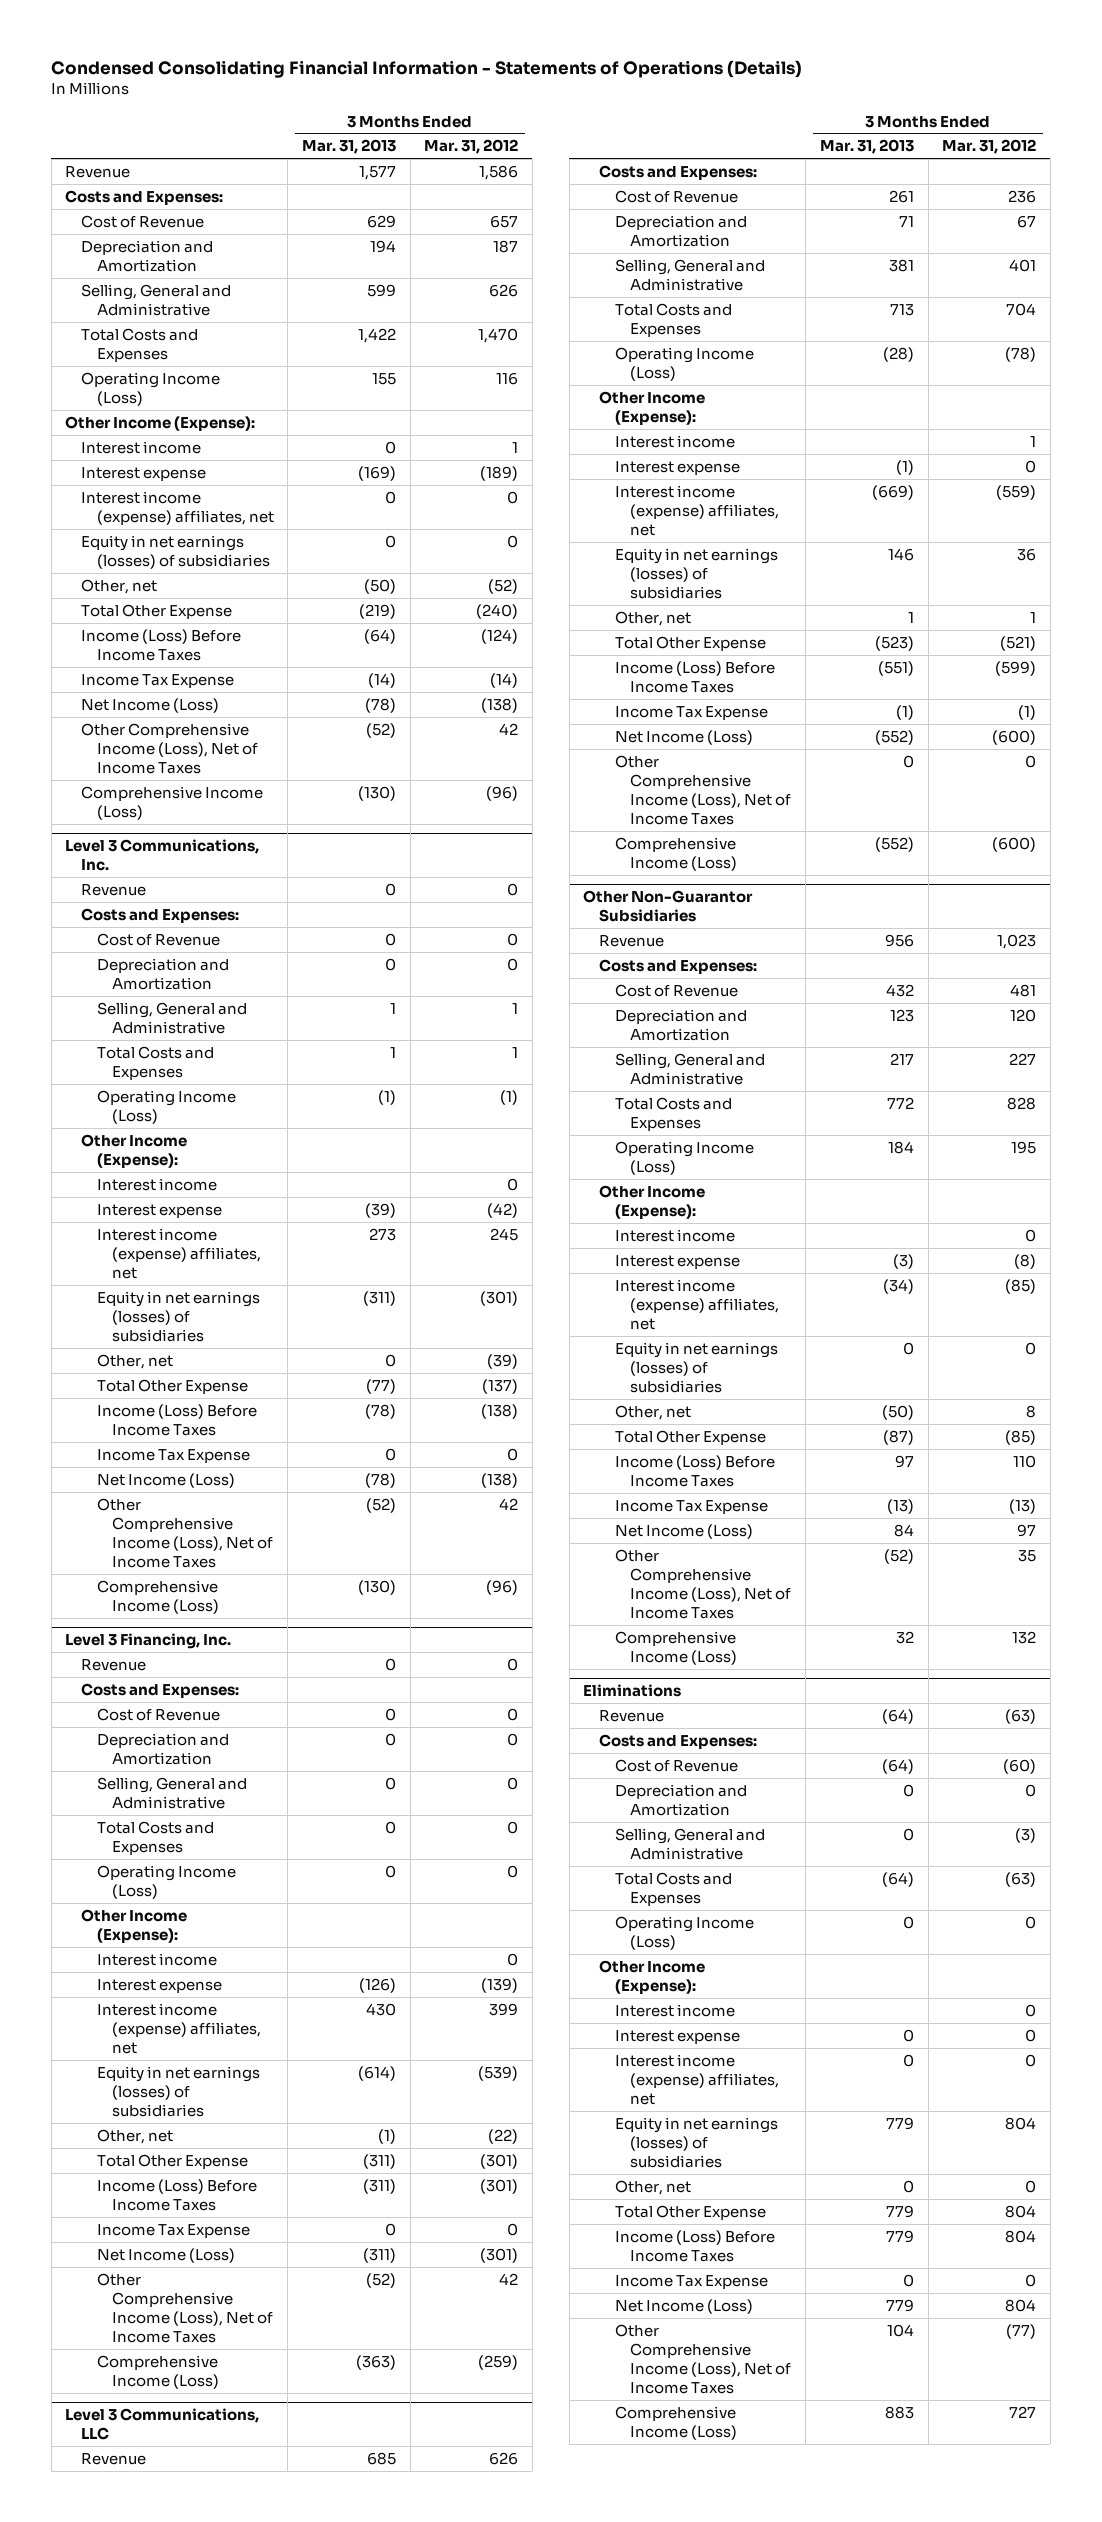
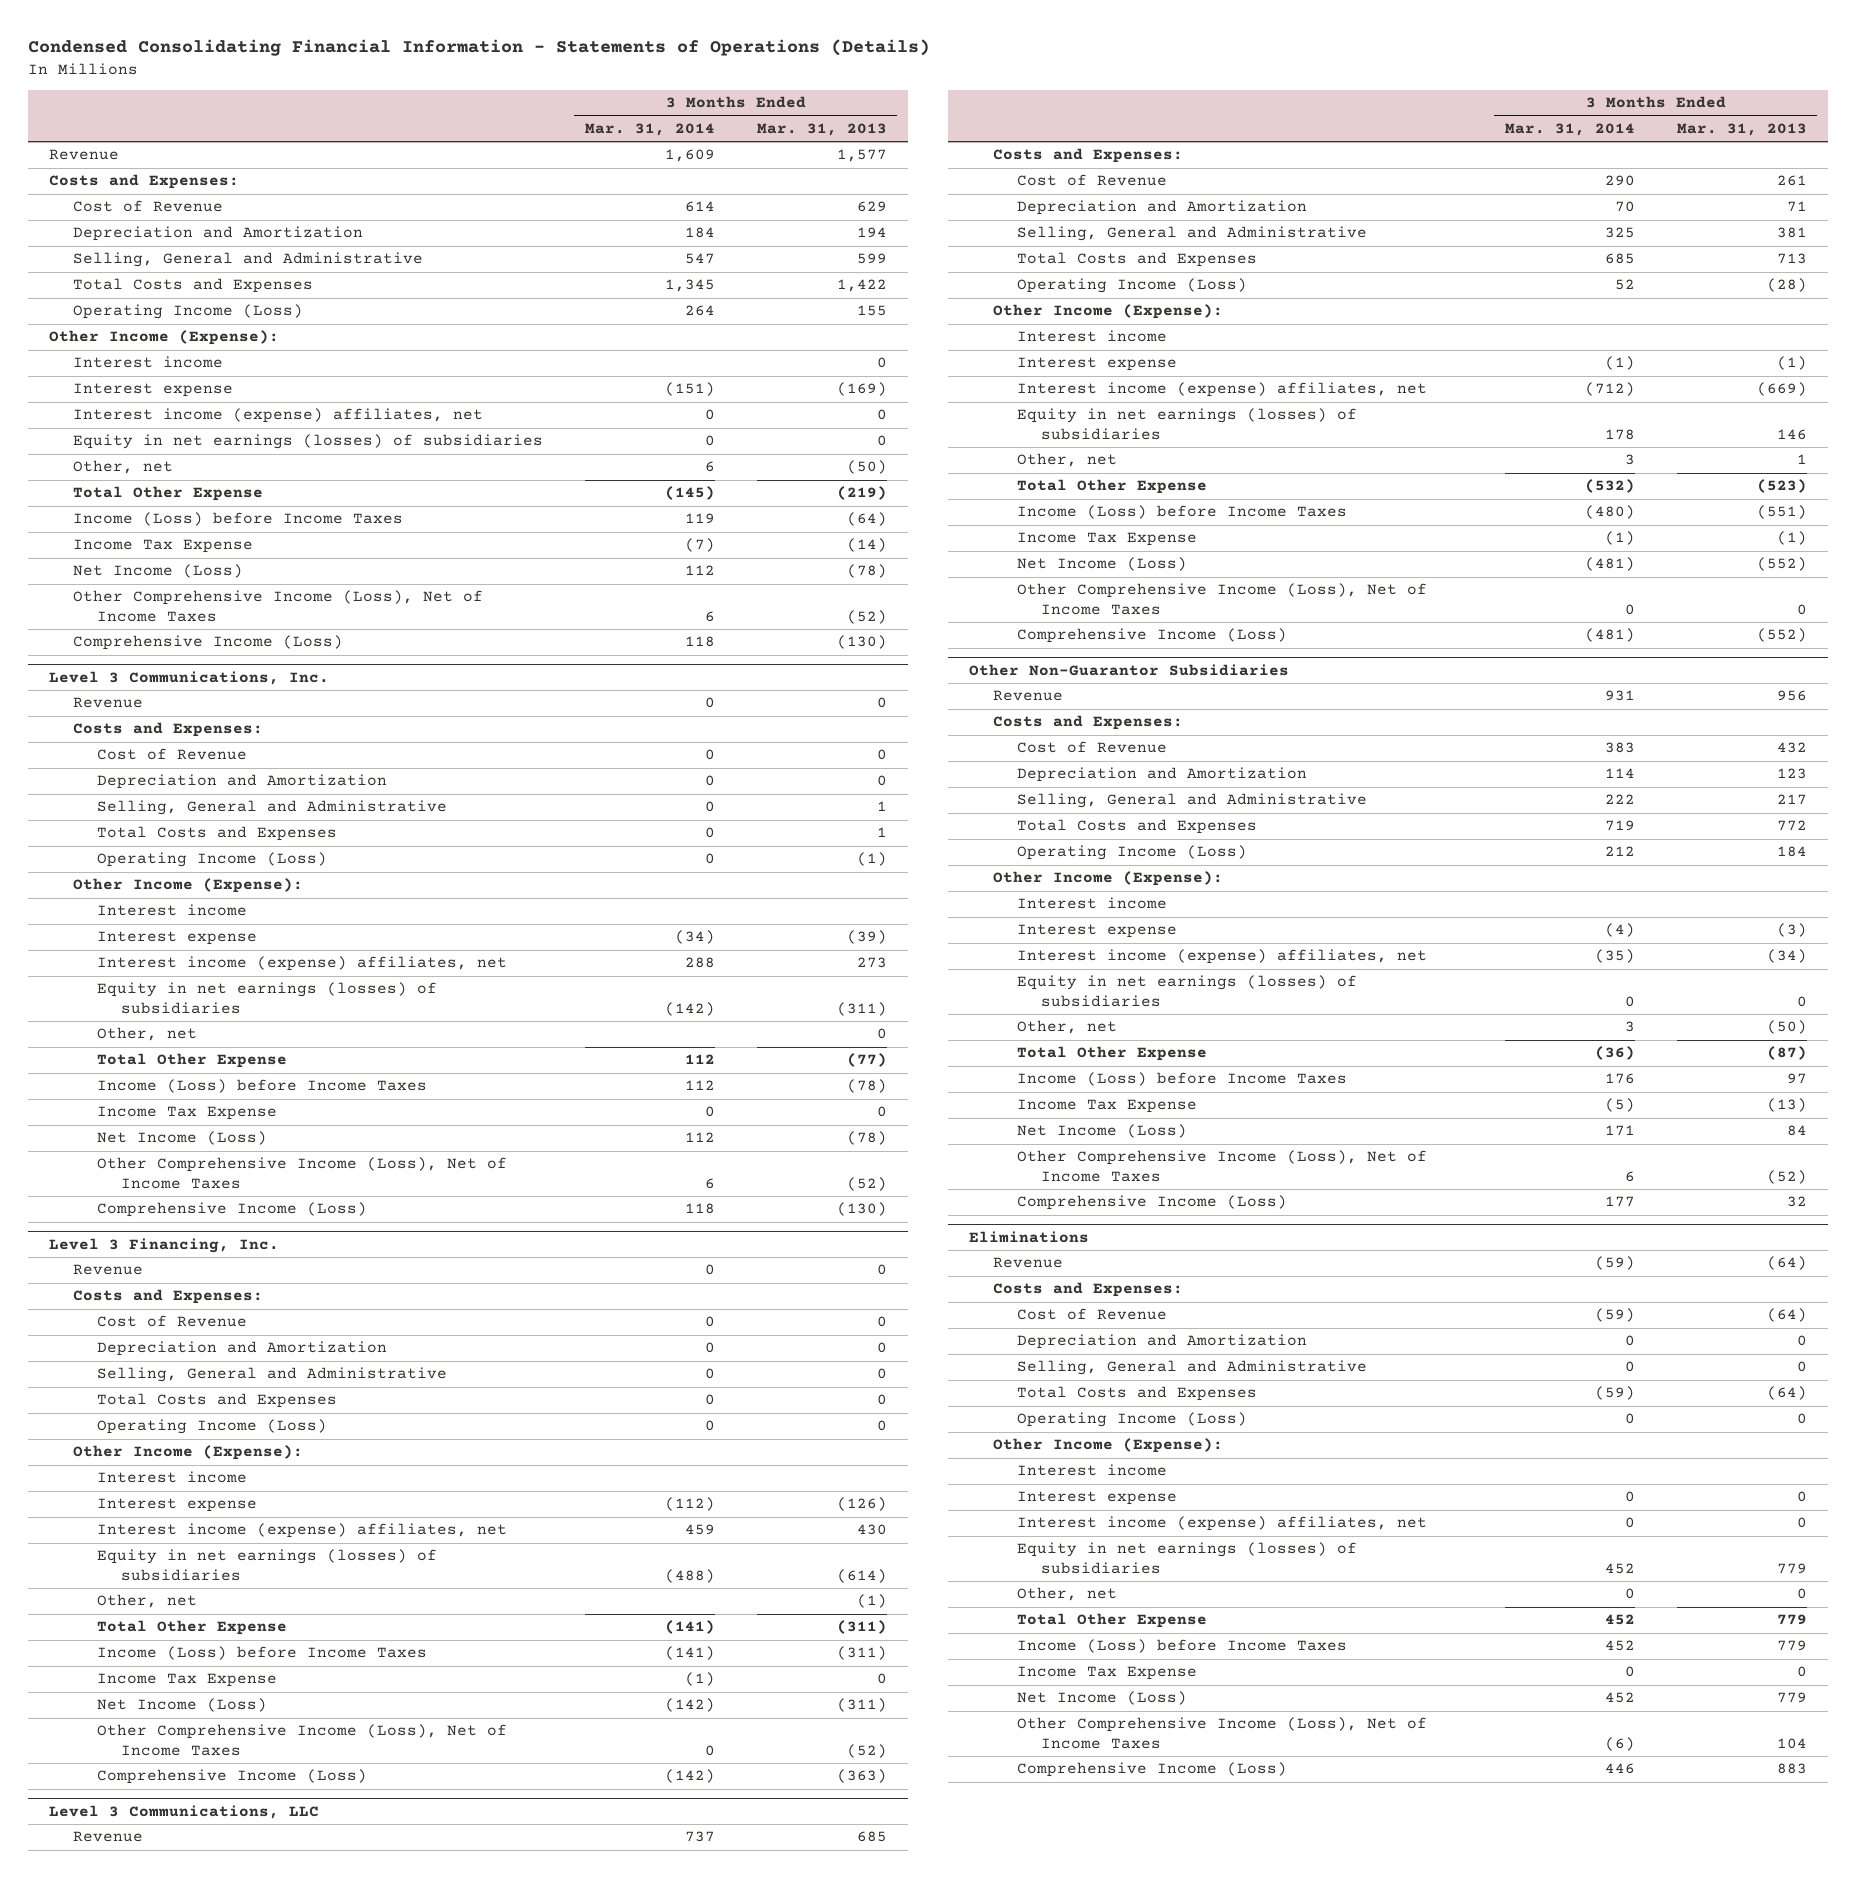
[424,139,519,155] Mar. 31, 2012 -> none
none -> [584,122,715,136] Mar. 31, 2014
[81,628,242,661] Income (Loss) Before Income Taxes -> [72,512,403,527] Income (Loss) before Income Taxes
[96,1403,257,1436] Income (Loss) Before Income Taxes -> [97,1079,428,1094] Income (Loss) before Income Taxes
[96,2178,257,2211] Income (Loss) Before Income Taxes -> [97,1646,428,1661] Income (Loss) before Income Taxes
[614,660,775,693] Income (Loss) Before Income Taxes -> [1017,505,1348,520] Income (Loss) before Income Taxes
[614,1454,775,1487] Income (Loss) Before Income Taxes -> [1017,1072,1348,1087] Income (Loss) before Income Taxes
[614,2229,775,2262] Income (Loss) Before Income Taxes -> [1017,1639,1348,1654] Income (Loss) before Income Taxes

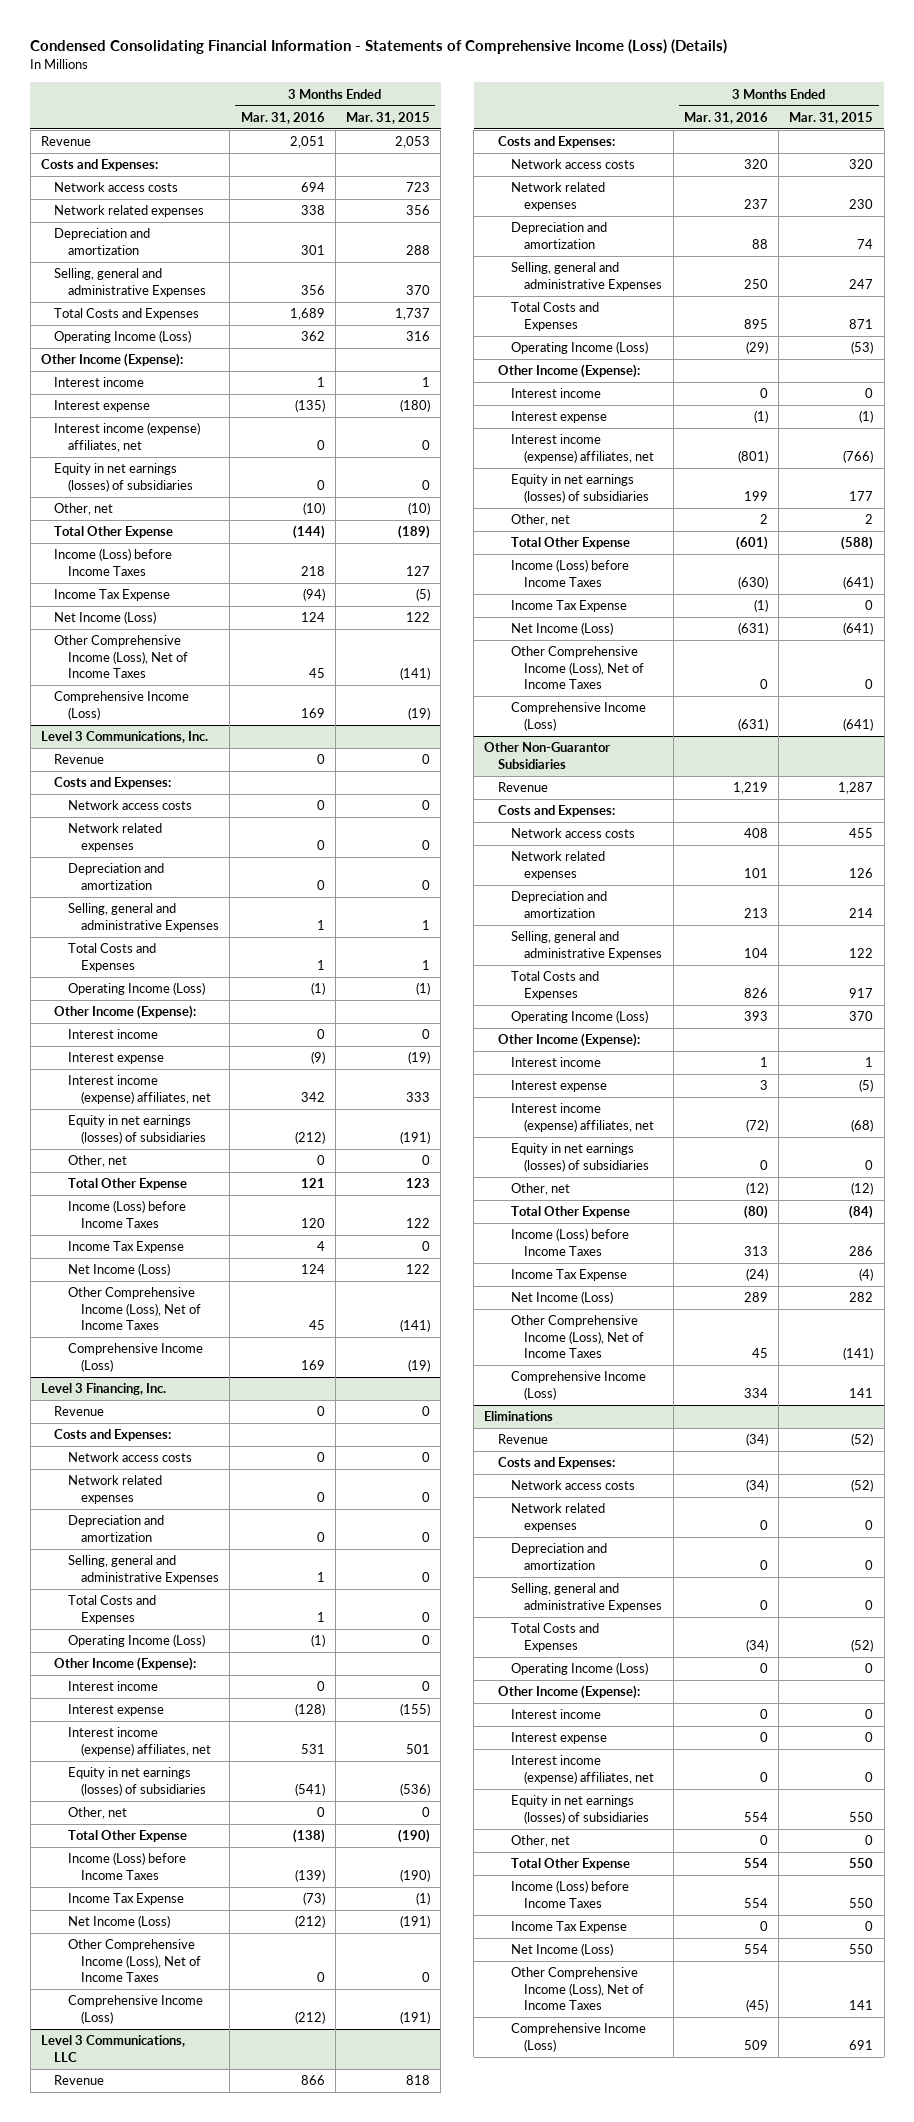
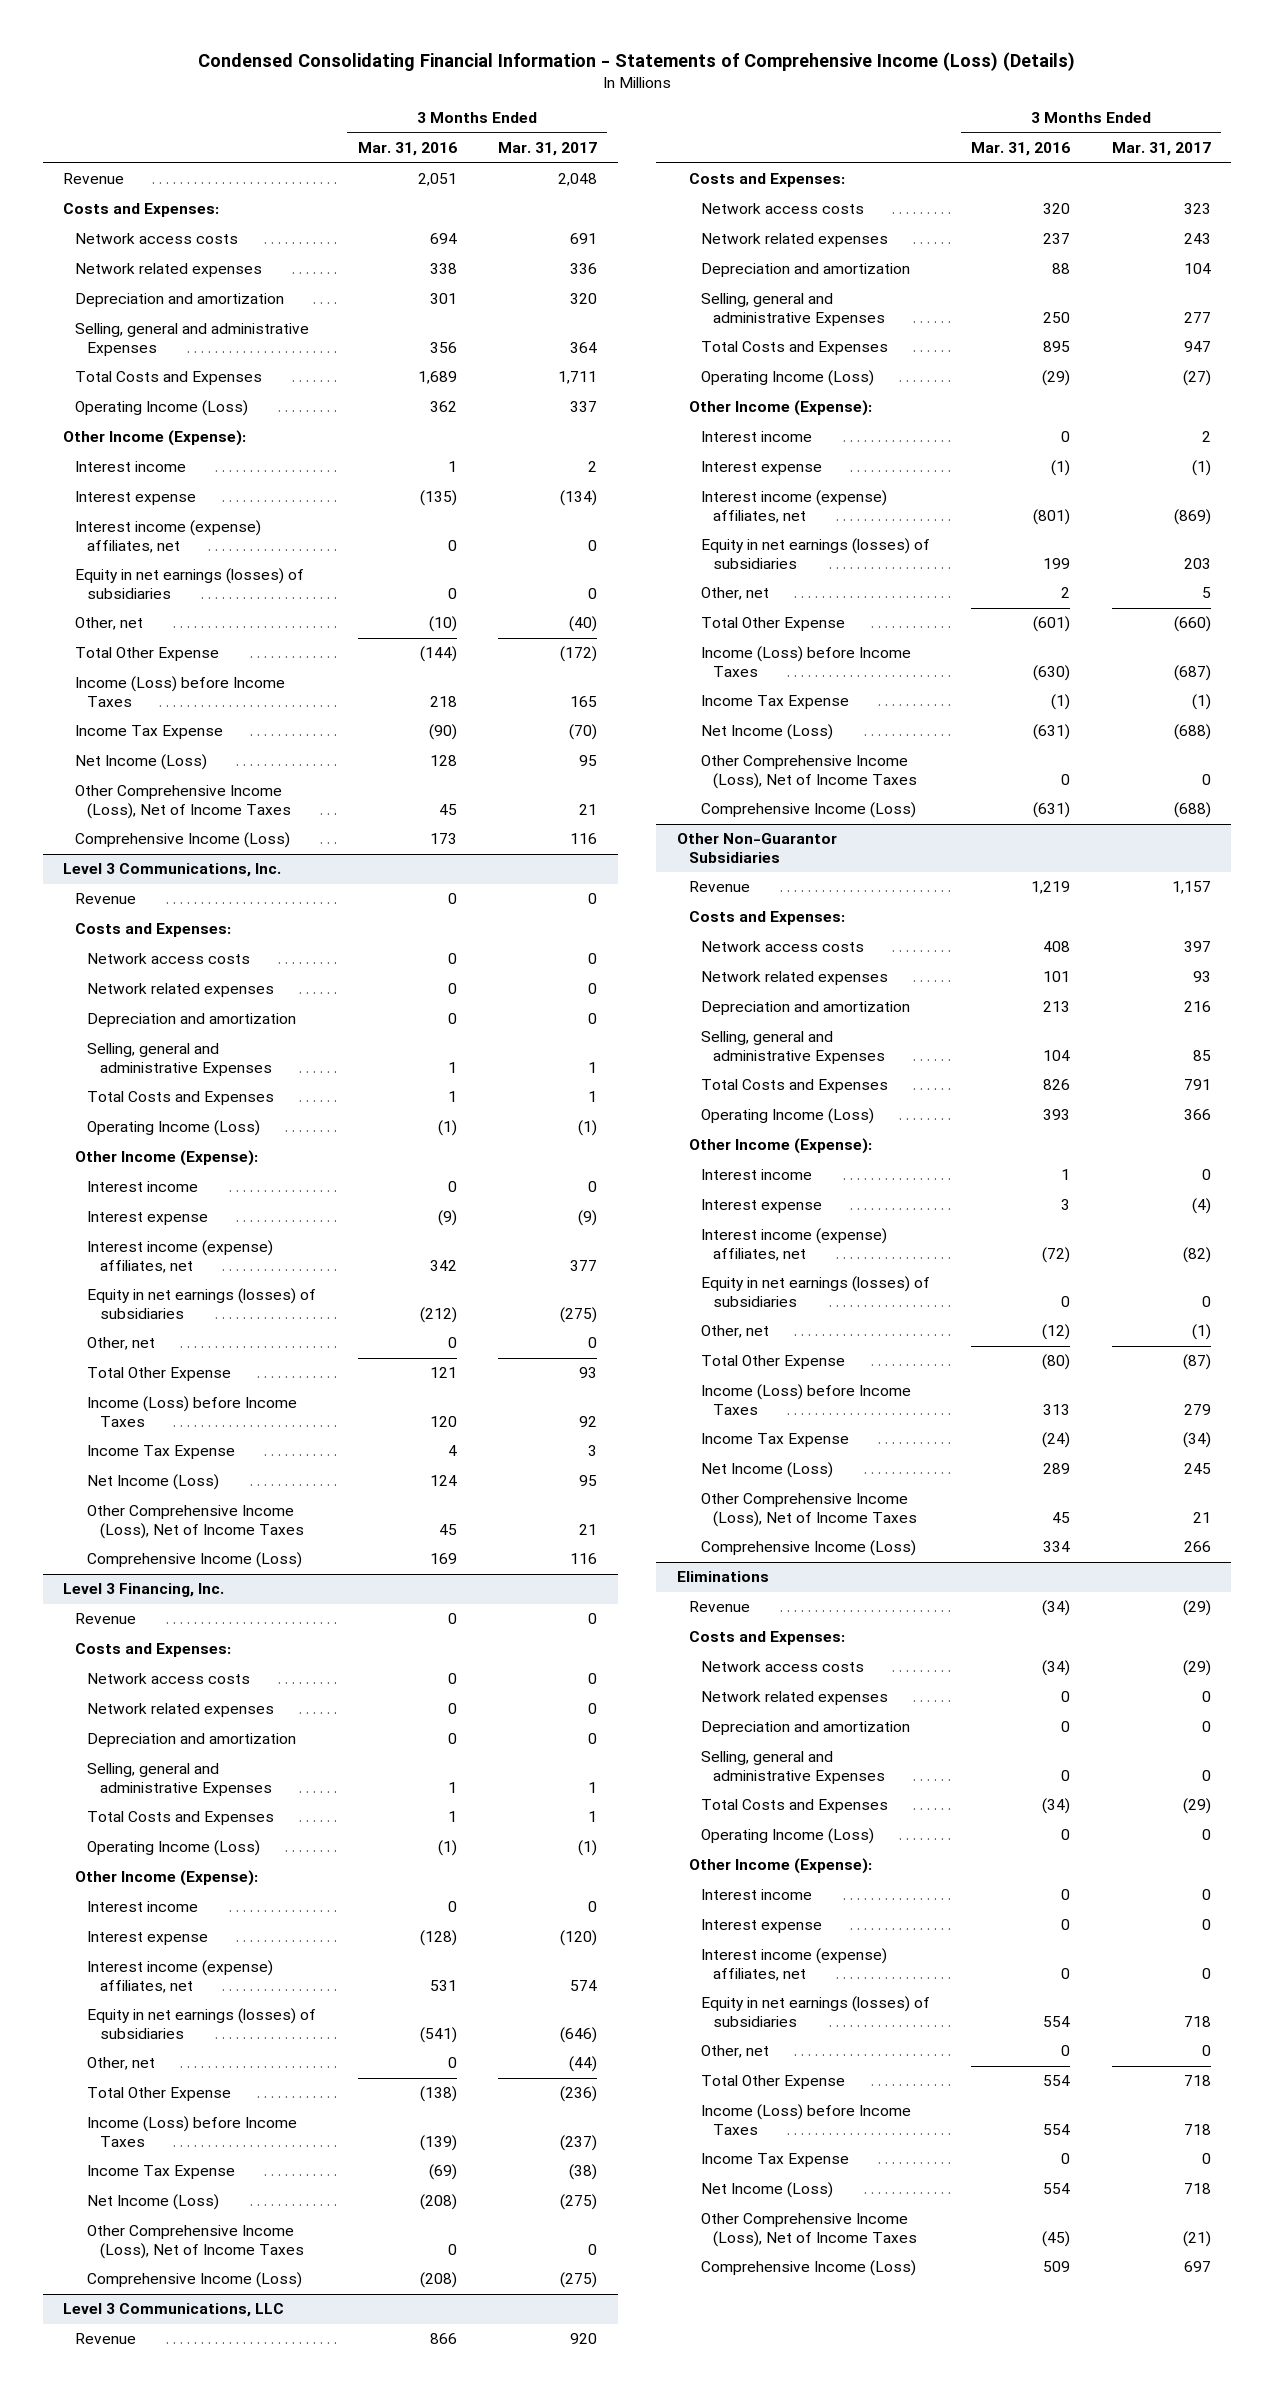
[345,111,430,124] Mar. 31, 2015 -> none
none -> [498,142,598,157] Mar. 31, 2017
[302,588,325,602] (94) -> [428,724,457,741] (90)
[300,612,325,623] 124 -> [429,755,457,767] 128
[300,707,325,718] 169 -> [429,833,457,845] 173
[302,1892,325,1906] (73) -> [428,2164,457,2181] (69)
[294,1915,325,1929] (212) -> [419,2194,457,2211] (208)
[294,2010,325,2024] (212) -> [419,2272,457,2289] (208)

